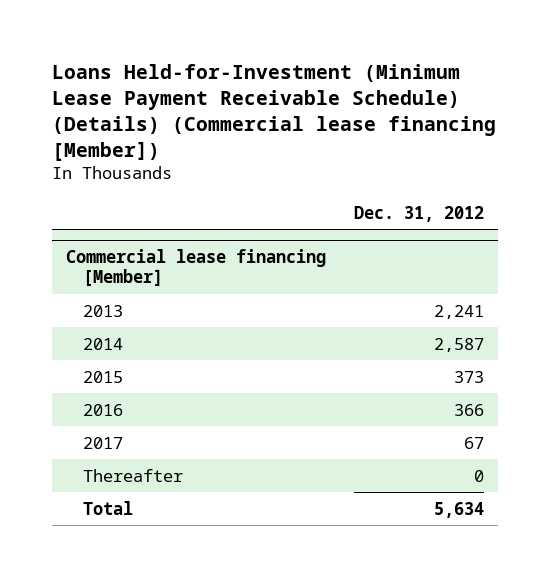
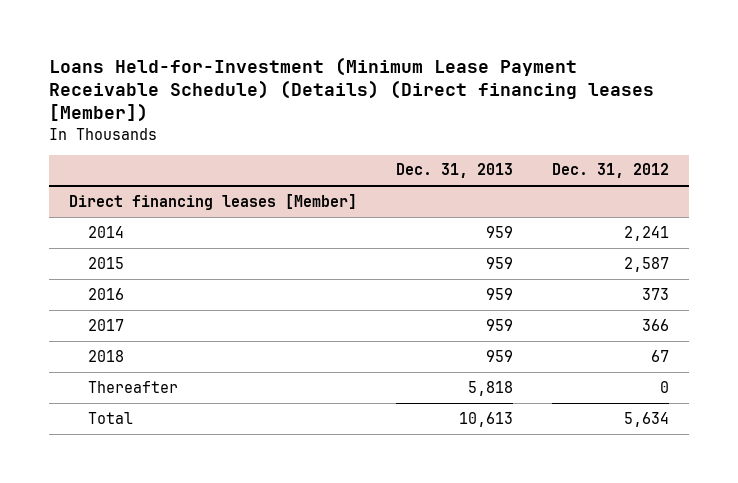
[52,63,497,161] Loans Held-for-Investment (Minimum Lease Payment Receivable Schedule) (Details) (Commercial lease financing [Member]) -> [49,56,655,123] Loans Held-for-Investment (Minimum Lease Payment Receivable Schedule) (Details) (Direct financing leases [Member])
none -> [396,163,514,179] Dec. 31, 2013
[66,248,327,288] Commercial lease financing [Member] -> none
none -> [68,193,357,210] Direct financing leases [Member]
[83,304,124,317] 2013 -> [88,225,125,238] 2014
[83,337,124,350] 2014 -> [88,256,125,269] 2015
[83,370,124,383] 2015 -> [88,287,125,300] 2016
[83,403,124,416] 2016 -> [88,318,125,331] 2017
[83,436,124,449] 2017 -> [88,349,125,362] 2018

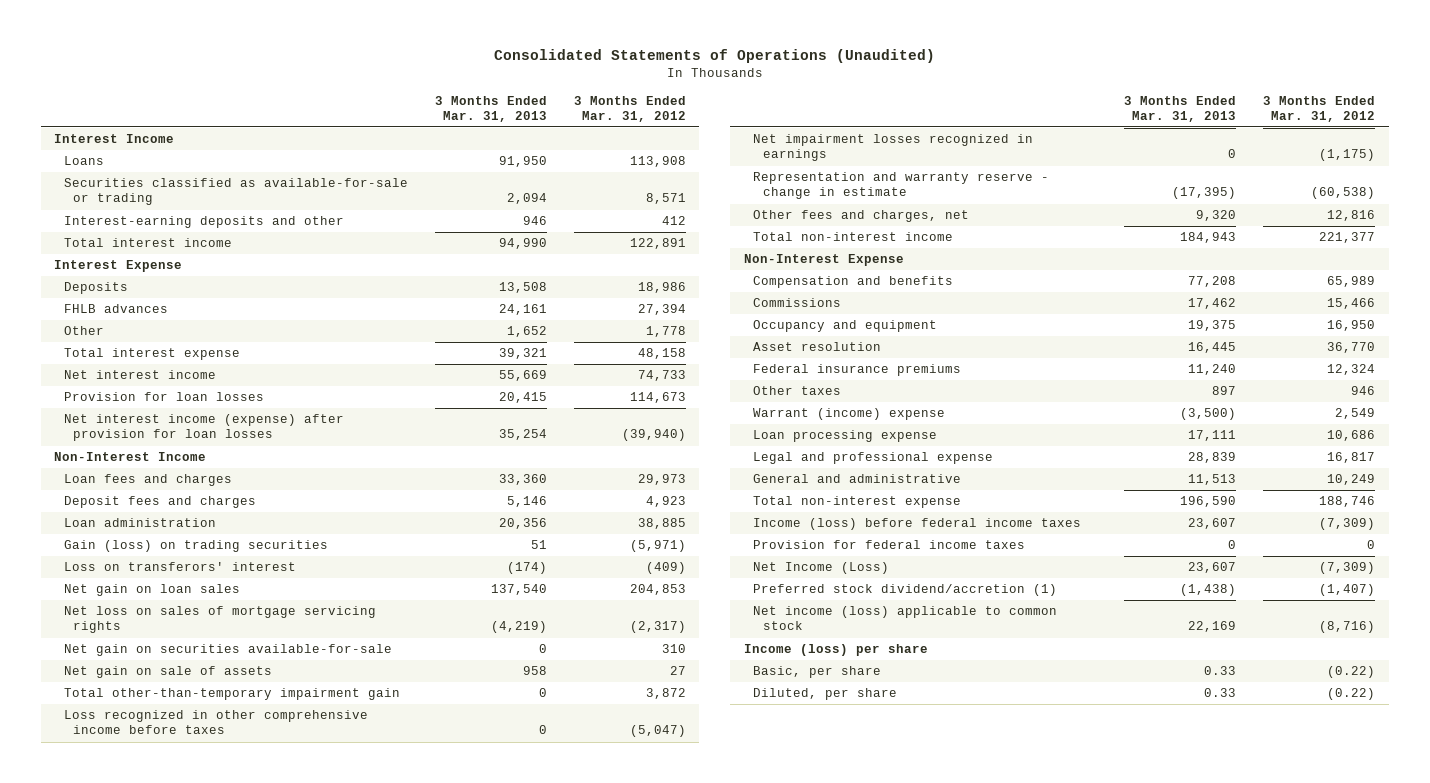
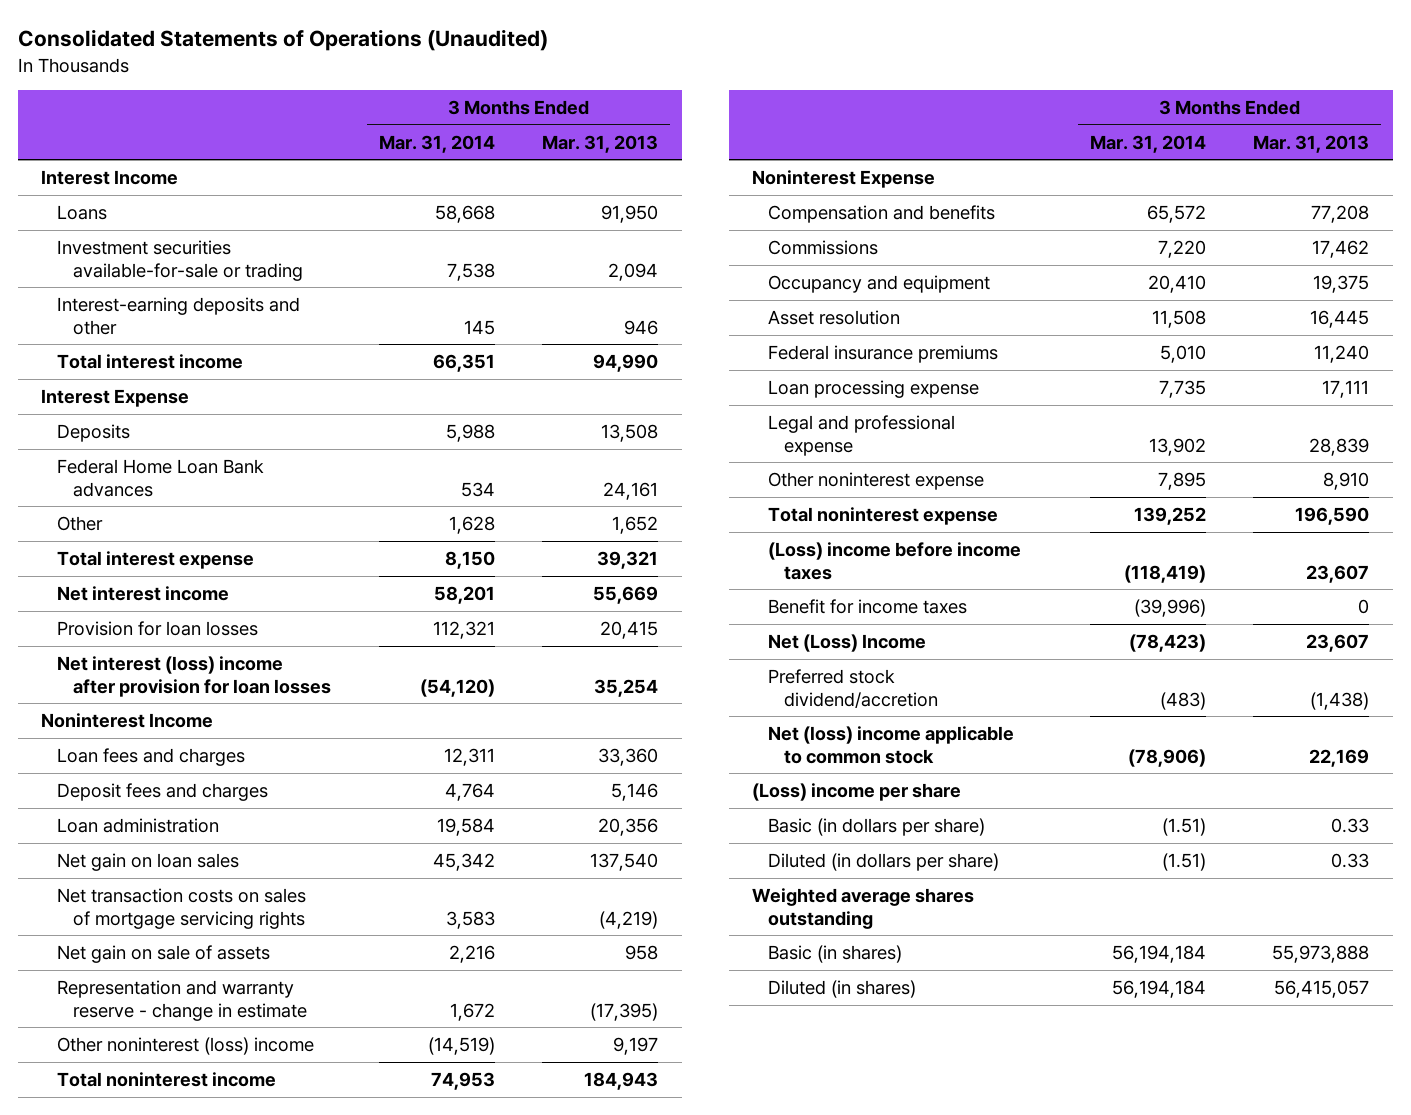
[573,95,686,122] 3 Months Ended Mar. 31, 2012 -> none
none -> [378,134,495,153] Mar. 31, 2014
[63,178,408,206] Securities classified as available-for-sale or trading -> [57,239,304,281] Investment securities available-for-sale or trading
[63,304,168,314] FHLB advances -> [57,458,265,497] Federal Home Loan Bank advances
[63,414,344,442] Net interest income (expense) after provision for loan losses -> [57,655,332,697] Net interest (loss) income after provision for loan losses
[54,452,207,462] Non-Interest Income -> [41,712,214,728] Noninterest Income
[63,540,328,553] Gain (loss) on trading securities -> none
[63,562,296,572] Loss on transferors' interest -> none
[63,644,392,657] Net gain on securities available-for-sale -> none
[63,606,376,634] Net loss on sales of mortgage servicing rights -> [57,887,307,929] Net transaction costs on sales of mortgage servicing rights
[63,688,400,701] Total other-than-temporary impairment gain -> none
[63,710,368,735] Loss recognized in other comprehensive income before taxes -> none
[753,134,1034,162] Net impairment losses recognized in earnings -> none
[753,210,970,223] Other fees and charges, net -> none
none -> [57,1036,315,1055] Other noninterest (loss) income
[753,232,954,242] Total non-interest income -> [57,1071,277,1087] Total noninterest income
[743,254,904,267] Non-Interest Expense -> [752,169,936,188] Noninterest Expense
[753,386,842,396] Other taxes -> none
[753,408,946,421] Warrant (income) expense -> none
[753,474,962,484] General and administrative -> none
none -> [768,471,985,490] Other noninterest expense
[753,496,962,509] Total non-interest expense -> [768,506,999,525] Total noninterest expense
[753,518,1082,531] Income (loss) before federal income taxes -> [768,541,1022,580] (Loss) income before income taxes
[753,540,1026,550] Provision for federal income taxes -> [768,598,968,614] Benefit for income taxes
[753,562,890,575] Net Income (Loss) -> [768,633,927,652] Net (Loss) Income
[753,584,1058,597] Preferred stock dividend/accretion (1) -> [768,668,939,708] Preferred stock dividend/accretion
[753,606,1058,631] Net income (loss) applicable to common stock -> [768,725,1015,764] Net (loss) income applicable to common stock
[743,644,928,657] Income (loss) per share -> [752,782,962,801] (Loss) income per share
[753,666,882,679] Basic, per share -> [768,817,986,836] Basic (in dollars per share)
[753,688,898,701] Diluted, per share -> [768,852,1000,871] Diluted (in dollars per share)
none -> [752,887,975,929] Weighted average shares outstanding
none -> [768,944,903,963] Basic (in shares)
none -> [768,979,917,998] Diluted (in shares)

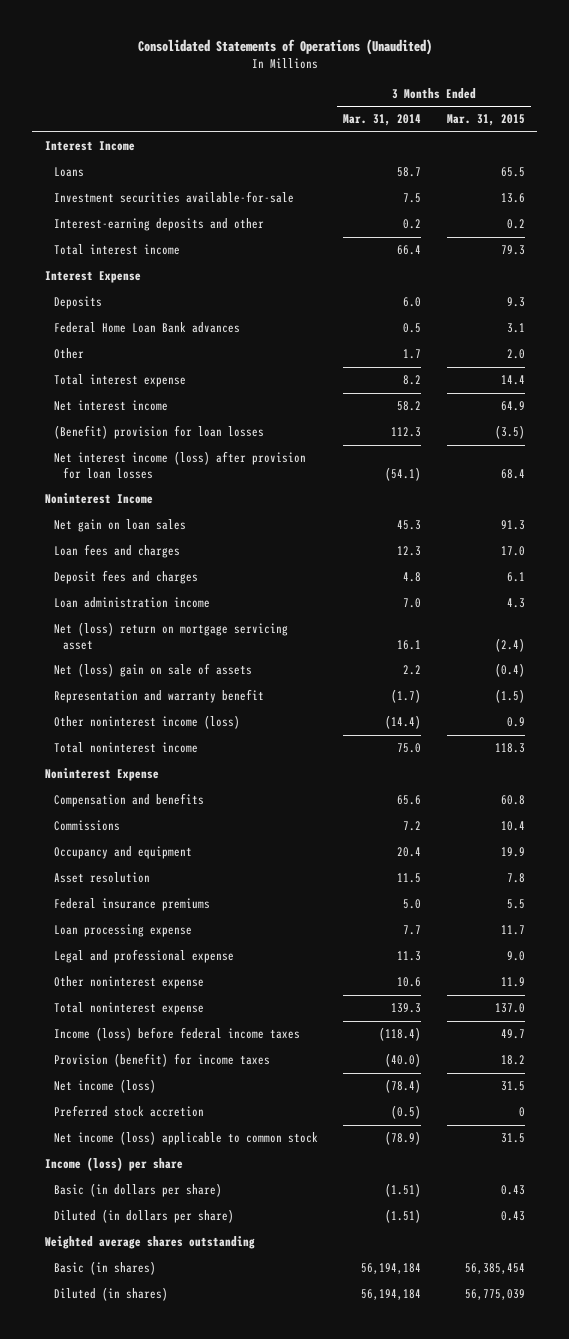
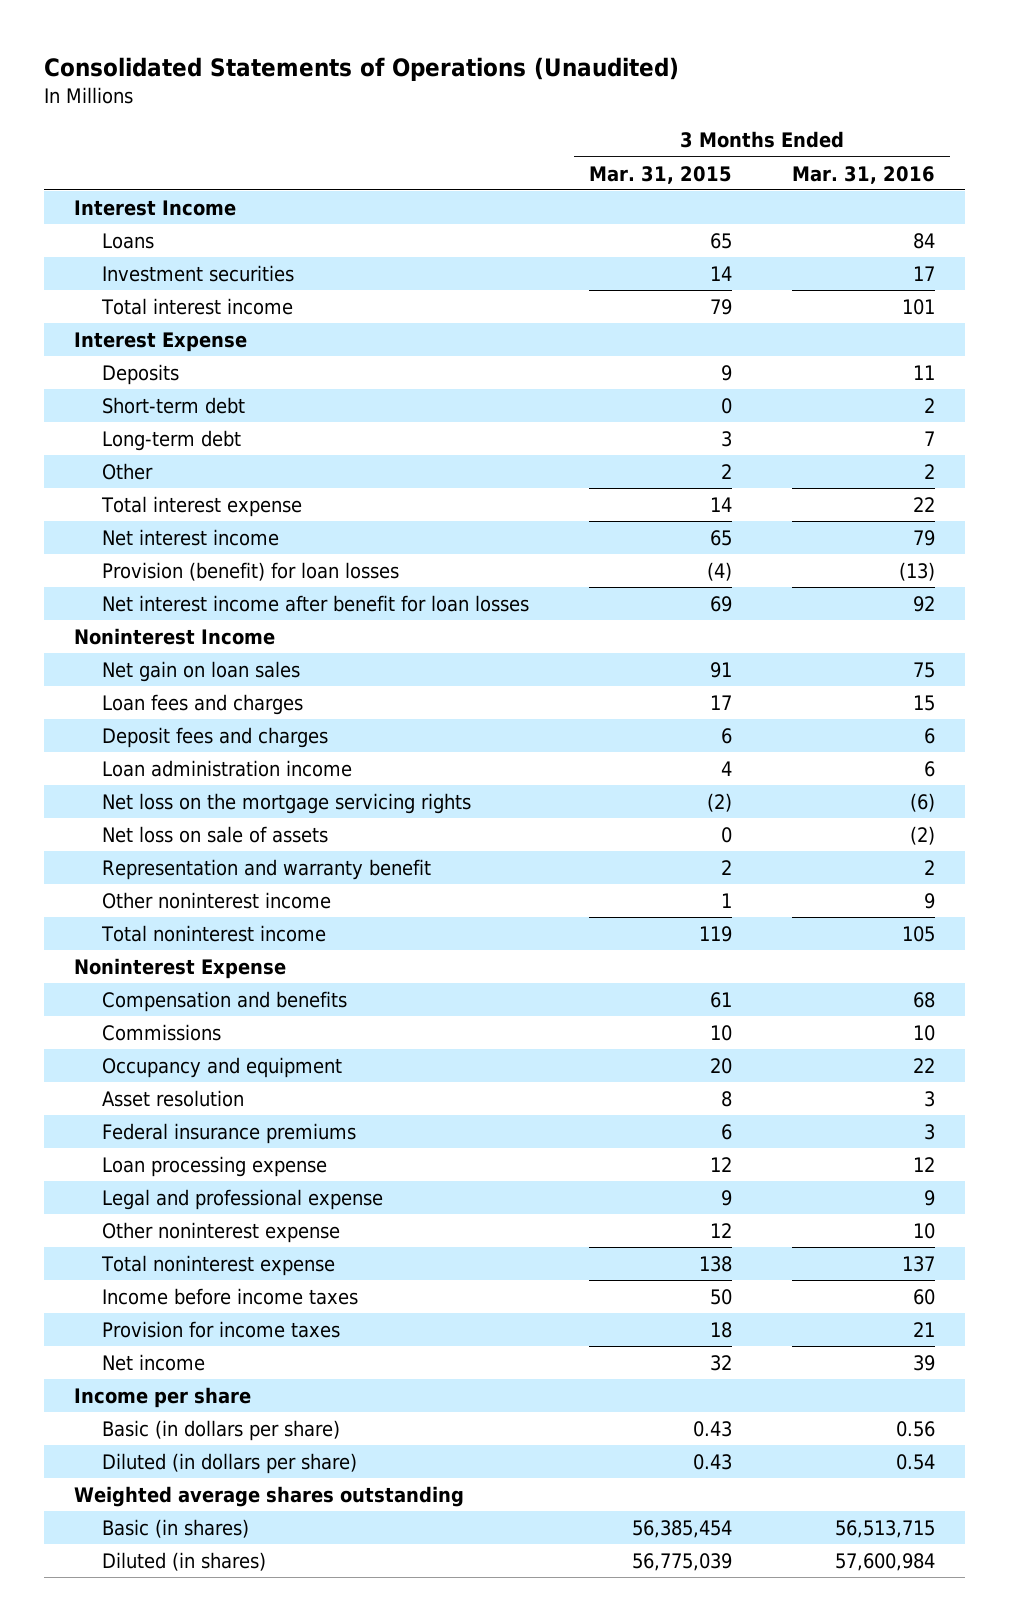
[343,114,422,127] Mar. 31, 2014 -> none
none -> [792,165,936,184] Mar. 31, 2016
[54,218,265,232] Interest-earning deposits and other -> none
[500,167,525,178] 65.5 -> [710,233,733,250] 65
[54,191,295,204] Investment securities available-for-sale -> [102,265,295,283] Investment securities
[500,193,525,204] 13.6 -> [710,266,733,282] 14
[500,245,525,256] 79.3 -> [710,299,733,316] 79
[54,322,241,334] Federal Home Loan Bank advances -> none
[506,297,525,308] 9.3 -> [721,365,733,382] 9
none -> [102,397,246,415] Short-term debt
none -> [102,430,242,452] Long-term debt
[506,349,525,360] 2.0 -> [721,464,733,480] 2
[500,375,525,386] 14.4 -> [710,497,733,513] 14
[500,401,525,412] 64.9 -> [710,530,733,547] 65
[54,425,265,440] (Benefit) provision for loan losses -> [102,562,400,582] Provision (benefit) for loan losses
[494,425,525,440] (3.5) -> [707,562,733,582] (4)
[54,451,307,479] Net interest income (loss) after provision for loan losses -> [102,595,530,613] Net interest income after benefit for loan losses
[500,468,525,479] 68.4 -> [710,596,733,613] 69
[500,520,525,531] 91.3 -> [710,662,733,679] 91
[500,546,525,557] 17.0 -> [710,695,733,711] 17
[506,572,525,583] 6.1 -> [721,728,733,745] 6
[506,598,525,609] 4.3 -> [721,761,733,777] 4
[54,622,289,650] Net (loss) return on mortgage servicing asset -> [102,793,472,815] Net loss on the mortgage servicing rights
[494,637,525,652] (2.4) -> [707,793,733,813] (2)
[54,663,253,678] Net (loss) gain on sale of assets -> [102,826,329,844] Net loss on sale of assets
[494,663,525,678] (0.4) -> [721,827,733,844] 0
[494,689,525,704] (1.5) -> [721,860,733,876] 2
[54,715,241,730] Other noninterest income (loss) -> [102,892,332,910] Other noninterest income
[506,717,525,728] 0.9 -> [721,893,733,909] 1
[494,743,525,754] 118.3 -> [699,926,733,943] 119
[54,1105,205,1118] Preferred stock accretion -> none
[54,1131,319,1146] Net income (loss) applicable to common stock -> none
[500,795,525,806] 60.8 -> [710,992,733,1009] 61
[500,821,525,832] 10.4 -> [710,1025,733,1042] 10
[500,847,525,858] 19.9 -> [710,1058,733,1075] 20
[506,873,525,884] 7.8 -> [721,1091,733,1108] 8
[506,899,525,910] 5.5 -> [721,1124,733,1141] 6
[500,925,525,936] 11.7 -> [710,1157,733,1173] 12
[506,951,525,962] 9.0 -> [721,1190,733,1207] 9
[500,977,525,988] 11.9 -> [710,1223,733,1239] 12
[494,1003,525,1014] 137.0 -> [699,1256,733,1273] 138
[54,1027,301,1042] Income (loss) before federal income taxes -> [102,1288,359,1306] Income before income taxes
[500,1029,525,1040] 49.7 -> [710,1289,733,1306] 50
[54,1053,271,1068] Provision (benefit) for income taxes -> [102,1321,341,1339] Provision for income taxes
[500,1055,525,1066] 18.2 -> [710,1322,733,1339] 18
[54,1079,157,1094] Net income (loss) -> [102,1354,206,1372] Net income
[500,1081,525,1092] 31.5 -> [710,1355,733,1372] 32
[44,1157,183,1172] Income (loss) per share -> [74,1387,252,1409] Income per share

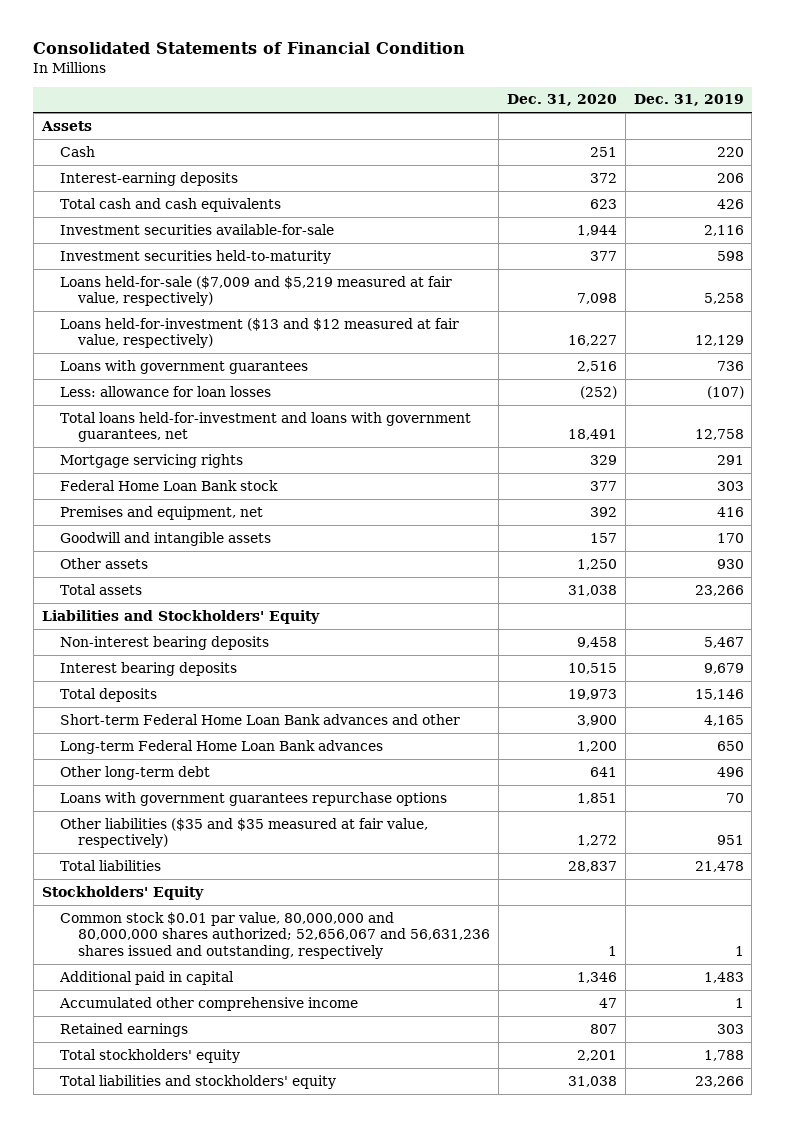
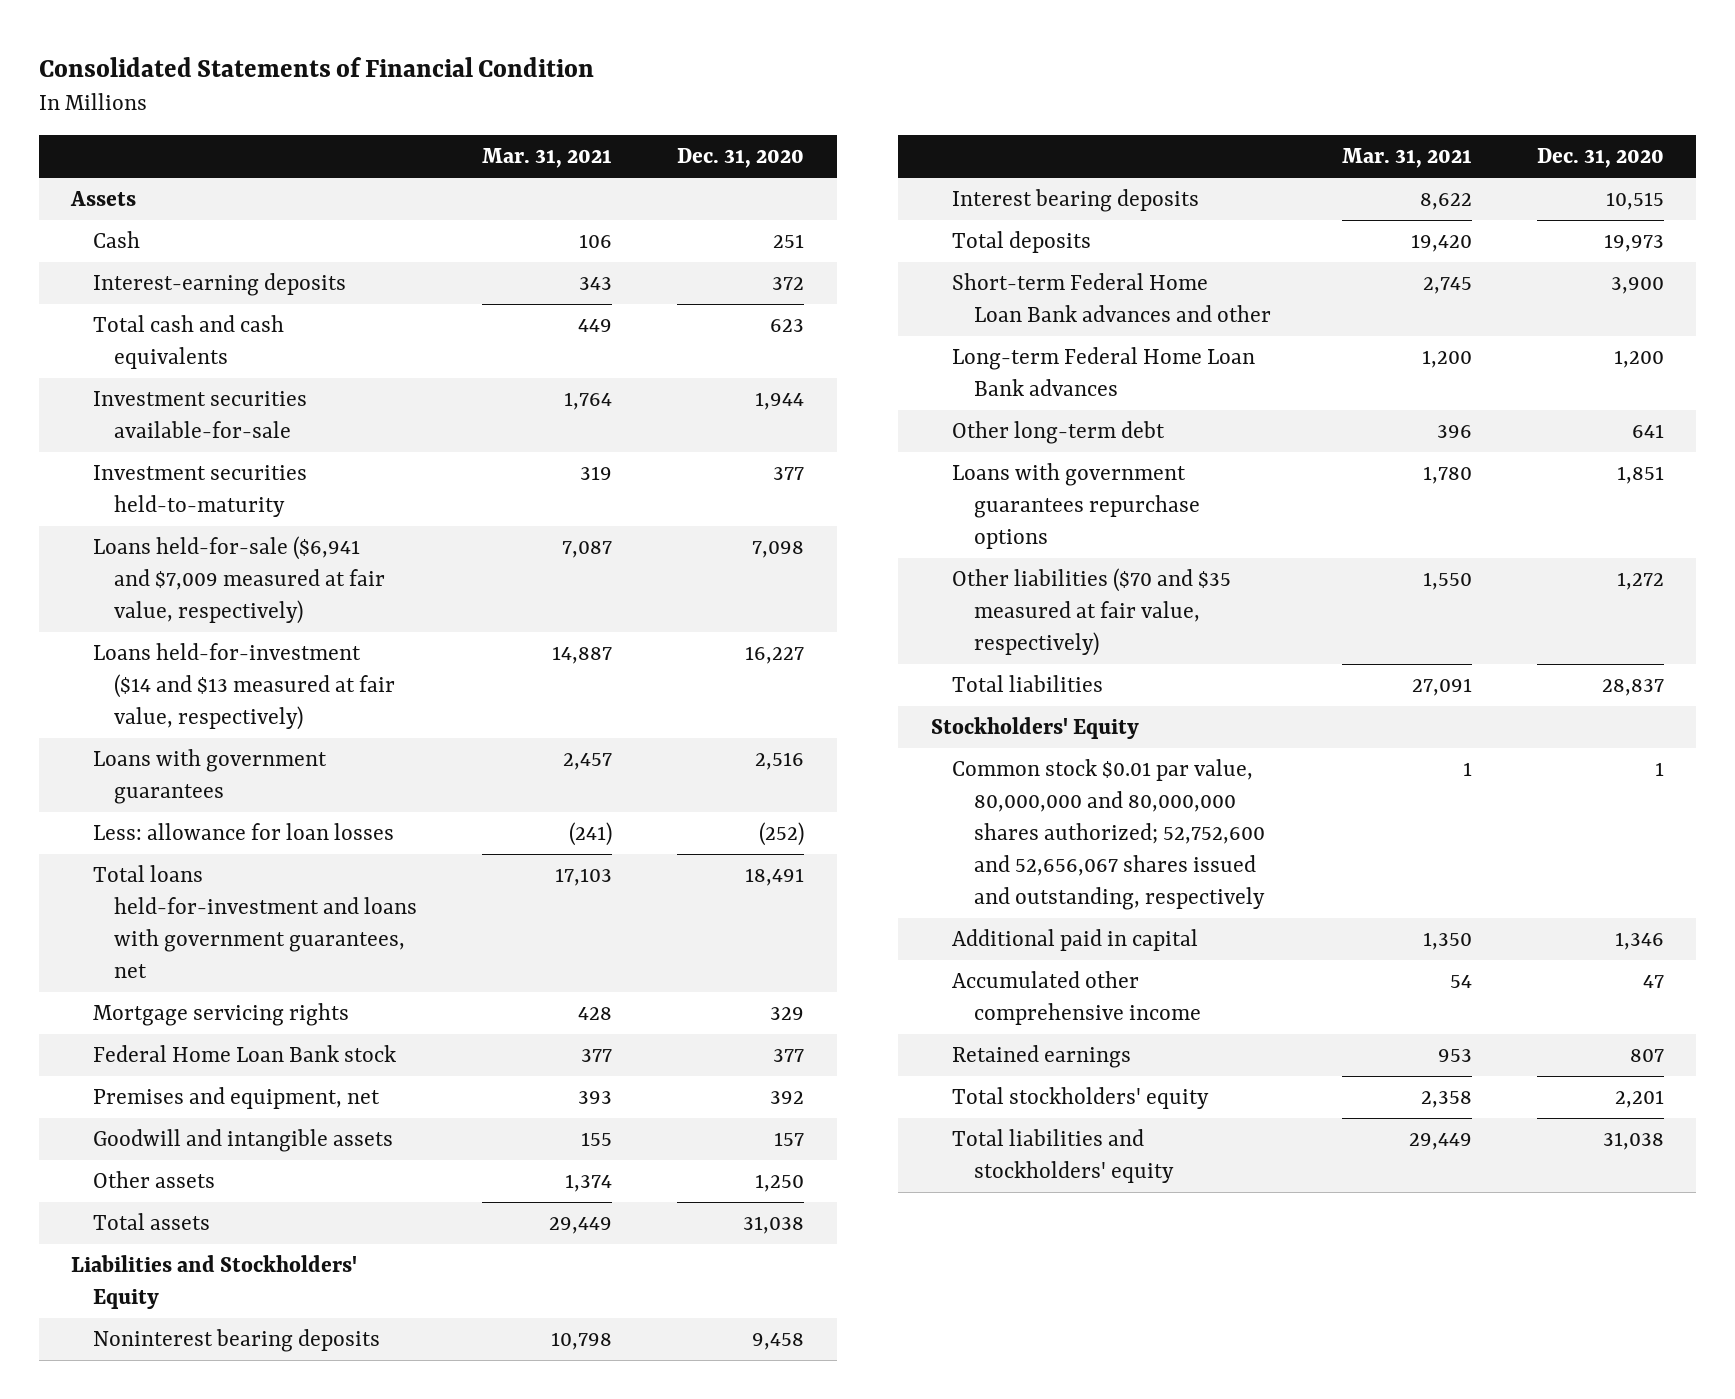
[633,94,744,107] Dec. 31, 2019 -> none
none -> [482,148,613,169] Mar. 31, 2021
[59,275,452,307] Loans held-for-sale ($7,009 and $5,219 measured at fair value, respectively) -> [92,536,386,624] Loans held-for-sale ($6,941 and $7,009 measured at fair value, respectively)
[59,317,459,349] Loans held-for-investment ($13 and $12 measured at fair value, respectively) -> [92,643,396,730] Loans held-for-investment ($14 and $13 measured at fair value, respectively)
[59,635,269,650] Non-interest bearing deposits -> [92,1329,380,1353] Noninterest bearing deposits
[59,817,428,849] Other liabilities ($35 and $35 measured at fair value, respectively) -> [952,568,1232,656] Other liabilities ($70 and $35 measured at fair value, respectively)
[59,911,490,959] Common stock $0.01 par value, 80,000,000 and 80,000,000 shares authorized; 52,656,067 and 56,631,236 shares issued and outstanding, respectively -> [952,759,1266,910] Common stock $0.01 par value, 80,000,000 and 80,000,000 shares authorized; 52,752,600 and 52,656,067 shares issued and outstanding, respectively

